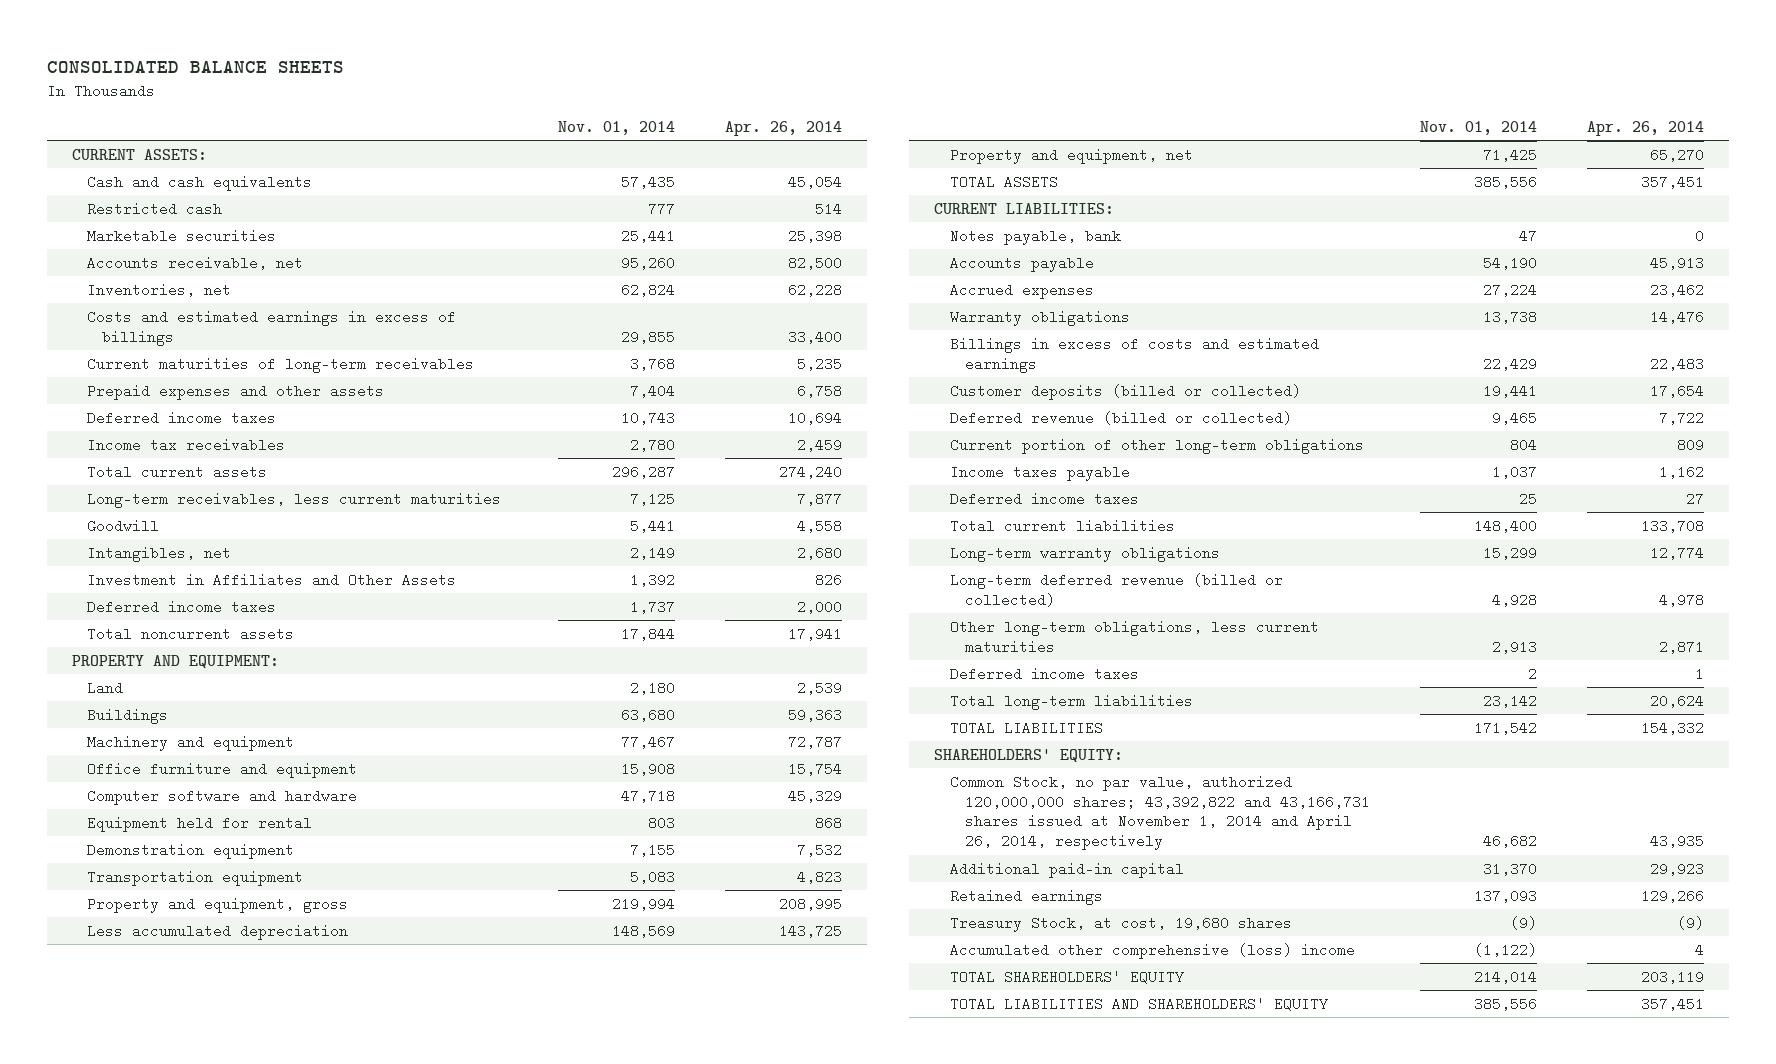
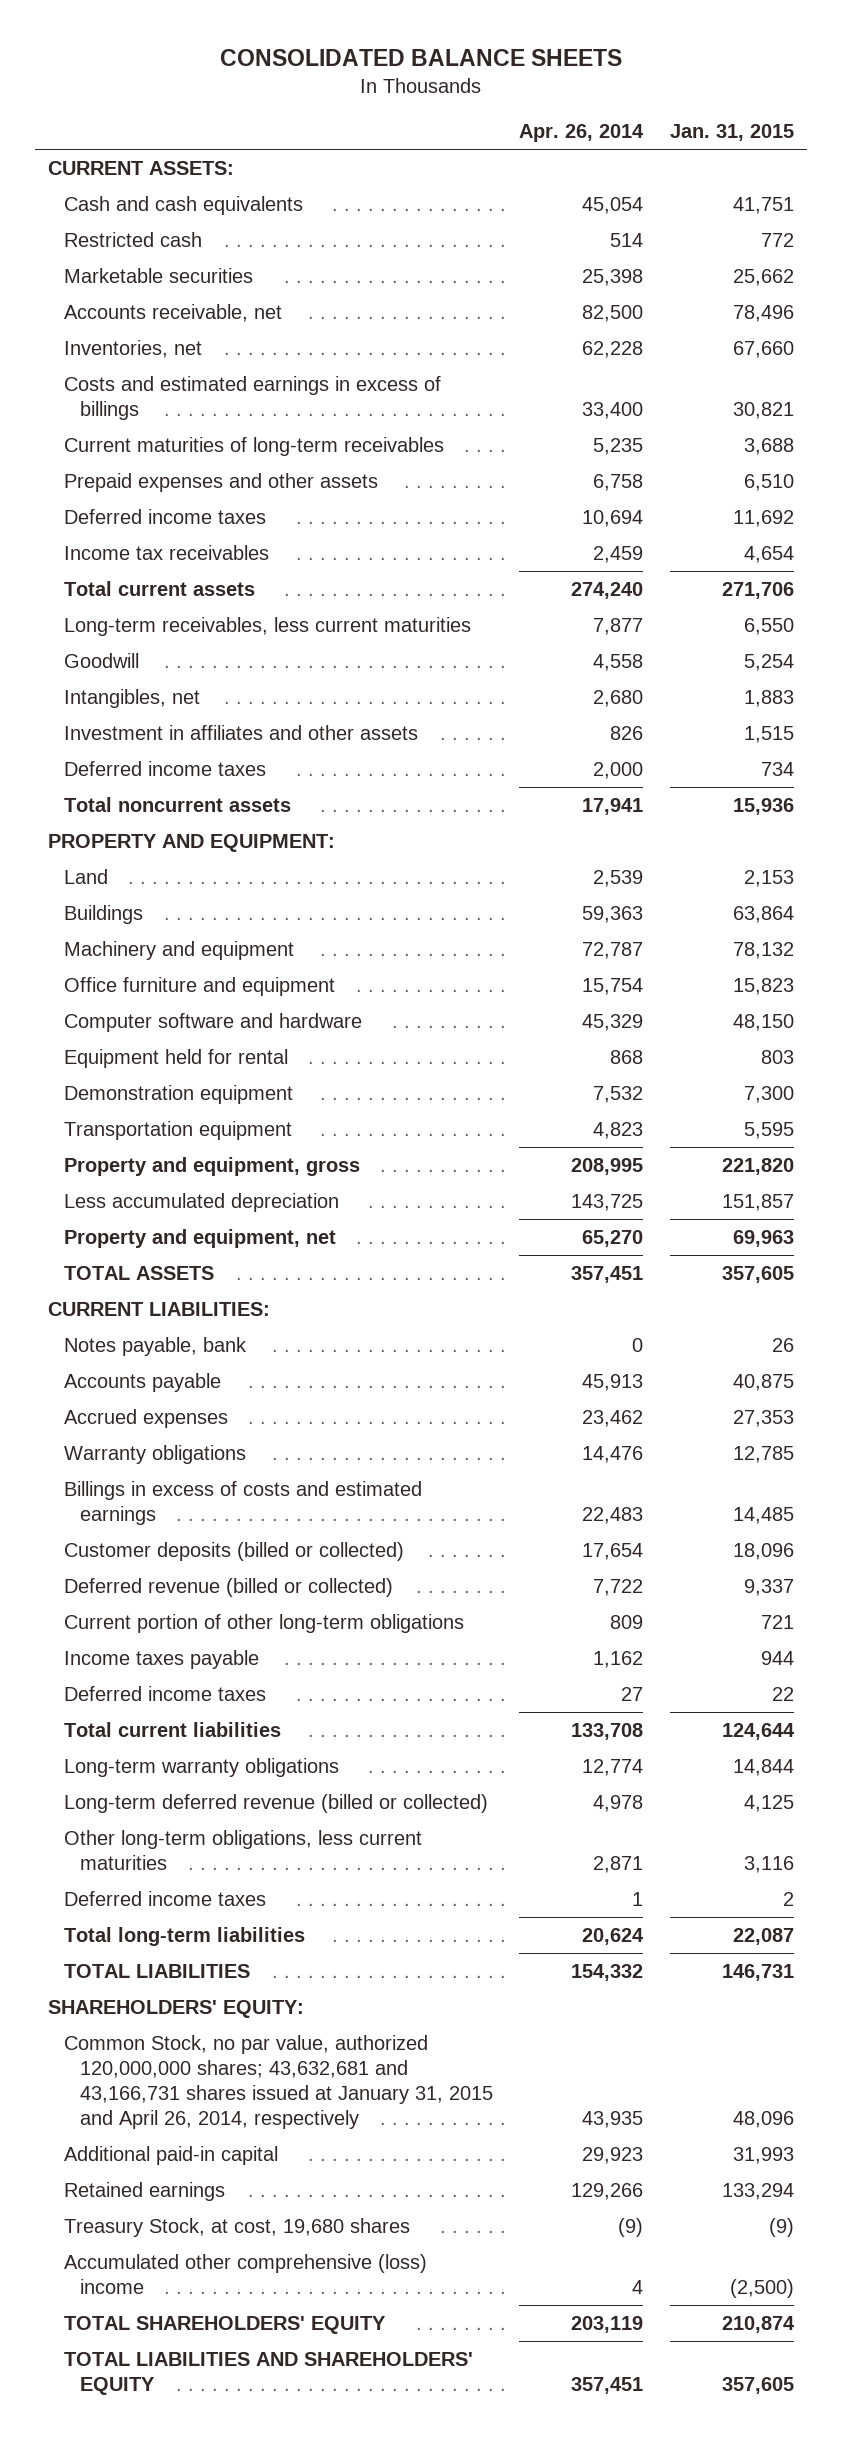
[557,120,675,135] Nov. 01, 2014 -> none
none -> [669,124,794,142] Jan. 31, 2015
[87,572,457,587] Investment in Affiliates and Other Assets -> [64,724,419,740] Investment in affiliates and other assets
[949,774,1371,851] Common Stock, no par value, authorized 120,000,000 shares; 43,392,822 and 43,166,731 shares issued at November 1, 2014 and April 26, 2014, respectively -> [64,2034,494,2129] Common Stock, no par value, authorized 120,000,000 shares; 43,632,681 and 43,166,731 shares issued at January 31, 2015 and April 26, 2014, respectively

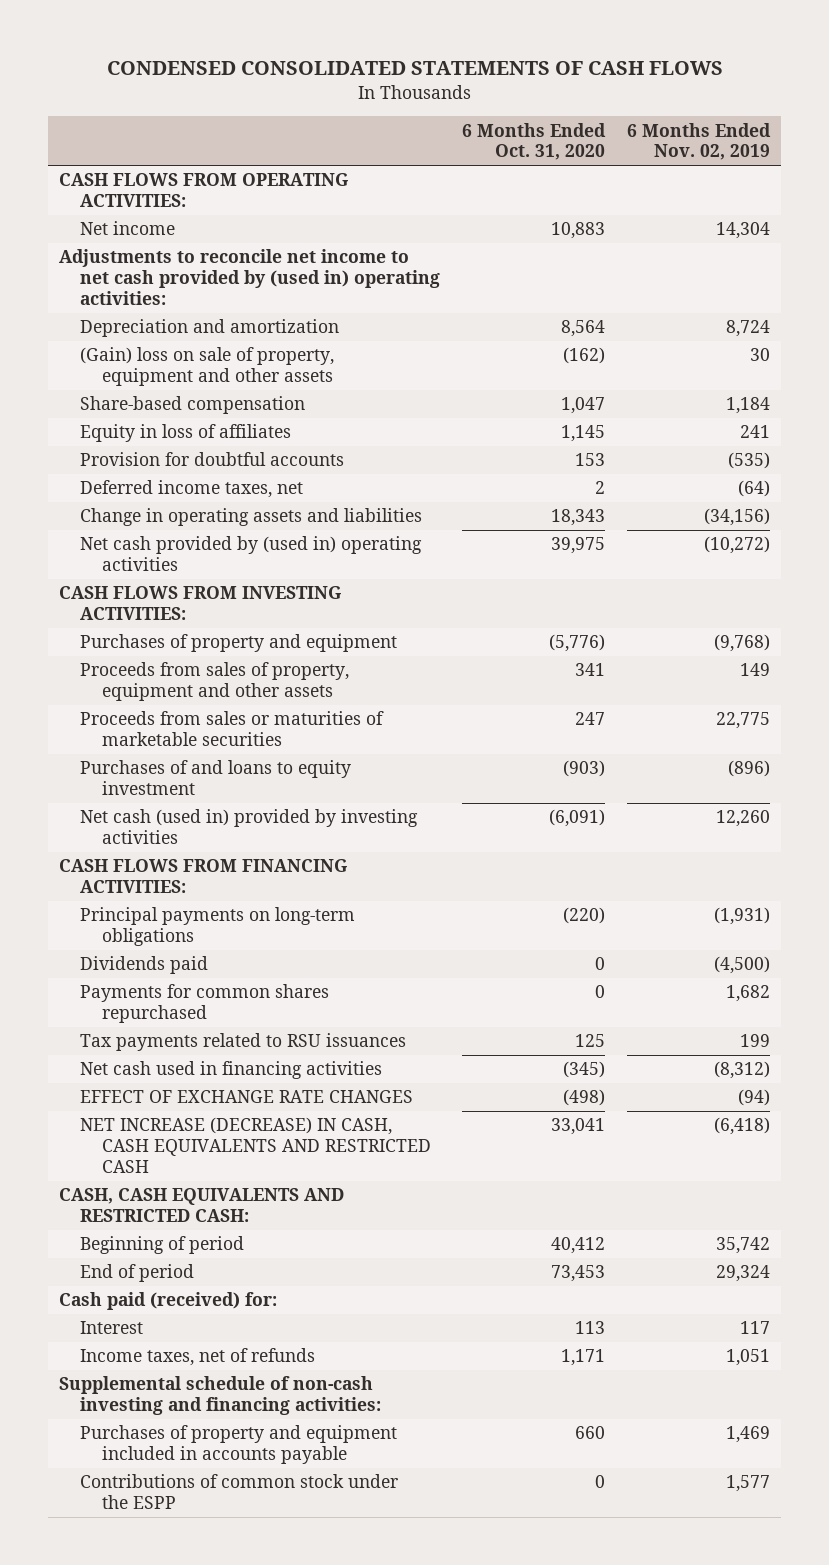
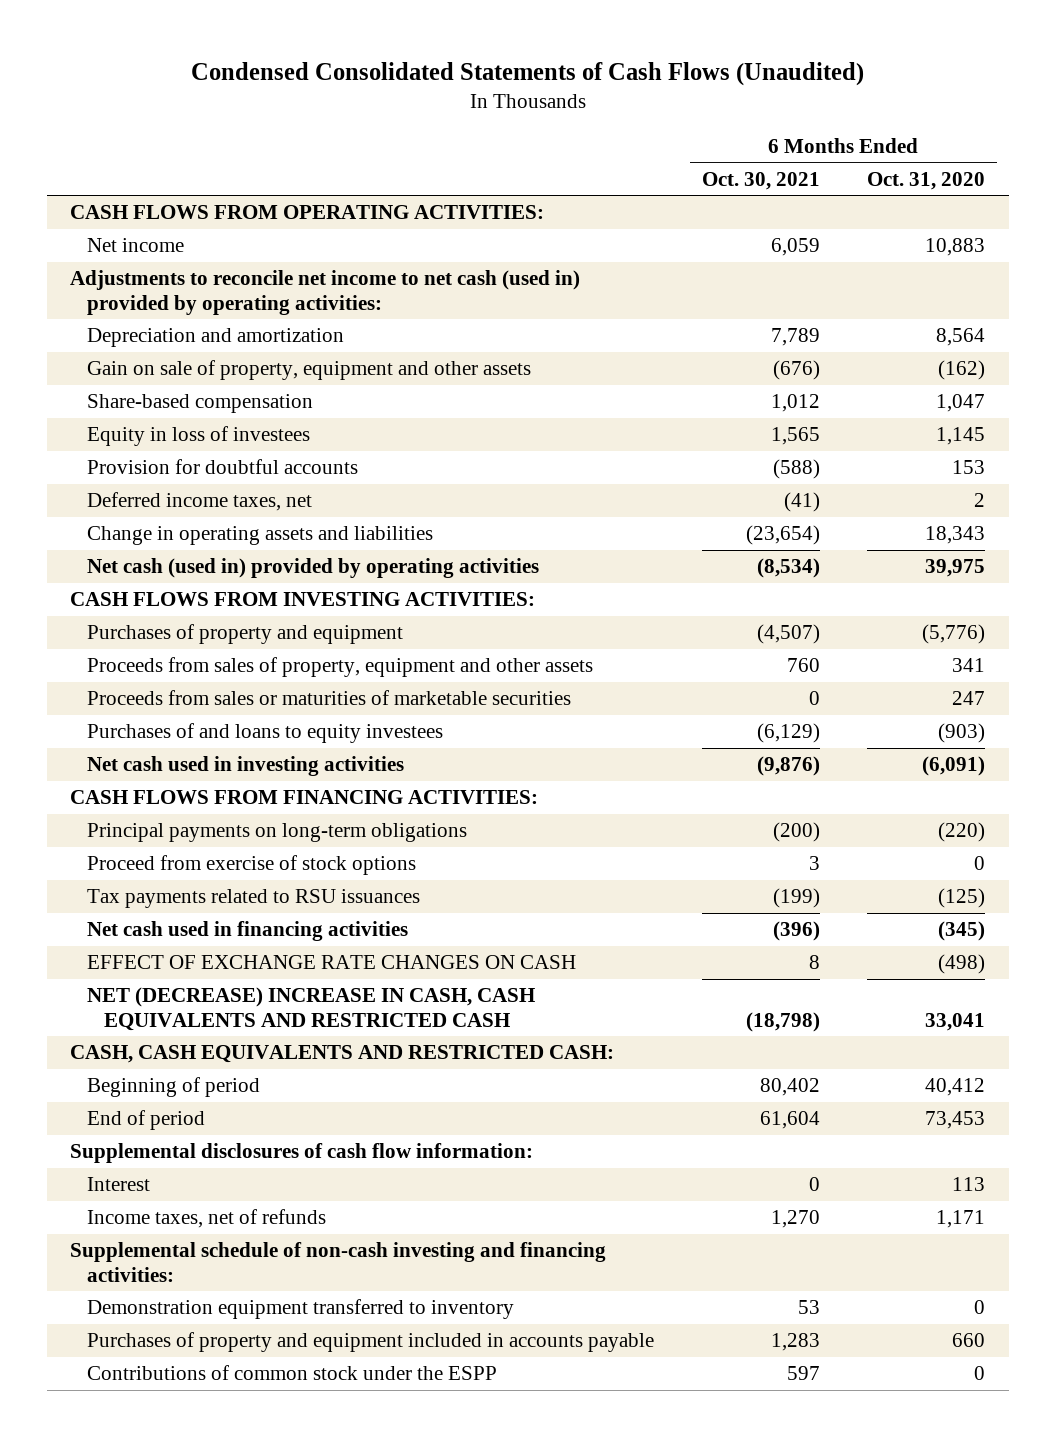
[106,61,723,76] CONDENSED CONSOLIDATED STATEMENTS OF CASH FLOWS -> [190,61,864,86] Condensed Consolidated Statements of Cash Flows (Unaudited)
[627,122,772,161] 6 Months Ended Nov. 02, 2019 -> none
none -> [701,171,820,190] Oct. 30, 2021
[59,249,441,305] Adjustments to reconcile net income to net cash provided by (used in) operating activities: -> [70,270,581,315] Adjustments to reconcile net income to net cash (used in) provided by operating activities:
[80,347,335,387] (Gain) loss on sale of property, equipment and other assets -> [87,360,532,381] Gain on sale of property, equipment and other assets
[80,424,292,443] Equity in loss of affiliates -> [87,426,311,447] Equity in loss of investees
[80,536,423,572] Net cash provided by (used in) operating activities -> [87,558,540,579] Net cash (used in) provided by operating activities
[80,760,352,796] Purchases of and loans to equity investment -> [87,723,444,744] Purchases of and loans to equity investees
[80,809,419,845] Net cash (used in) provided by investing activities -> [87,756,405,777] Net cash used in investing activities
[80,956,209,975] Dividends paid -> none
[80,984,330,1024] Payments for common shares repurchased -> none
none -> [87,855,417,876] Proceed from exercise of stock options
[575,1034,606,1048] 125 -> [937,888,985,909] (125)
[80,1090,414,1104] EFFECT OF EXCHANGE RATE CHANGES -> [87,955,577,970] EFFECT OF EXCHANGE RATE CHANGES ON CASH
[80,1117,431,1173] NET INCREASE (DECREASE) IN CASH, CASH EQUIVALENTS AND RESTRICTED CASH -> [87,987,536,1031] NET (DECREASE) INCREASE IN CASH, CASH EQUIVALENTS AND RESTRICTED CASH
[59,1292,278,1311] Cash paid (received) for: -> none
none -> [70,1143,534,1164] Supplemental disclosures of cash flow information:
none -> [87,1299,515,1320] Demonstration equipment transferred to inventory

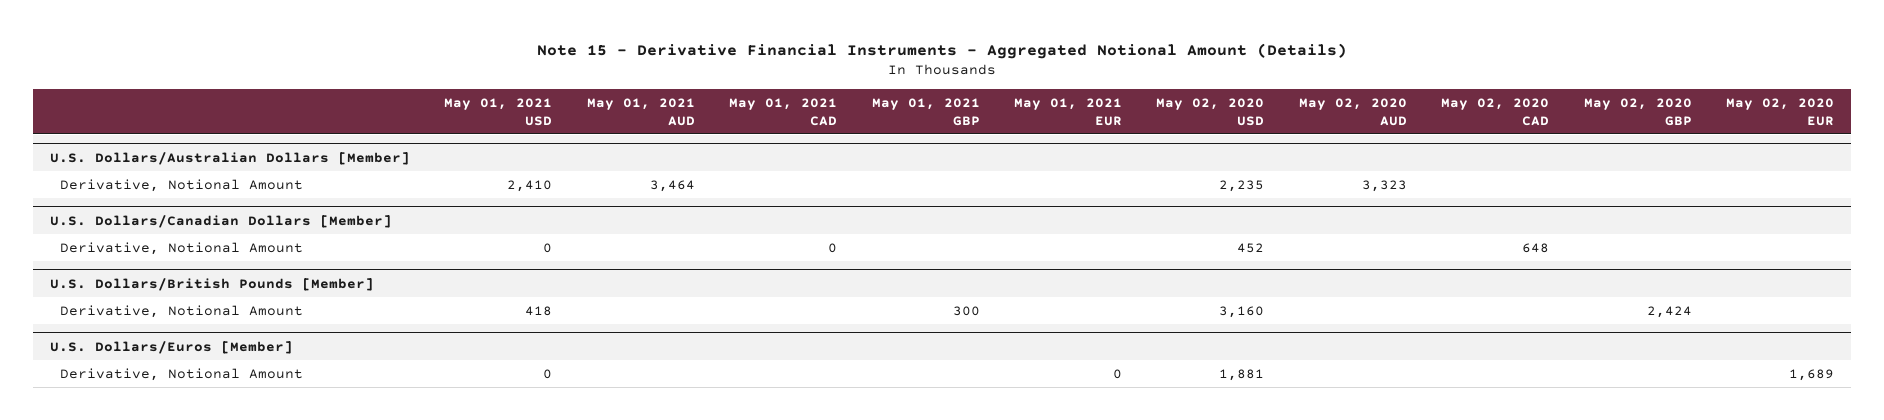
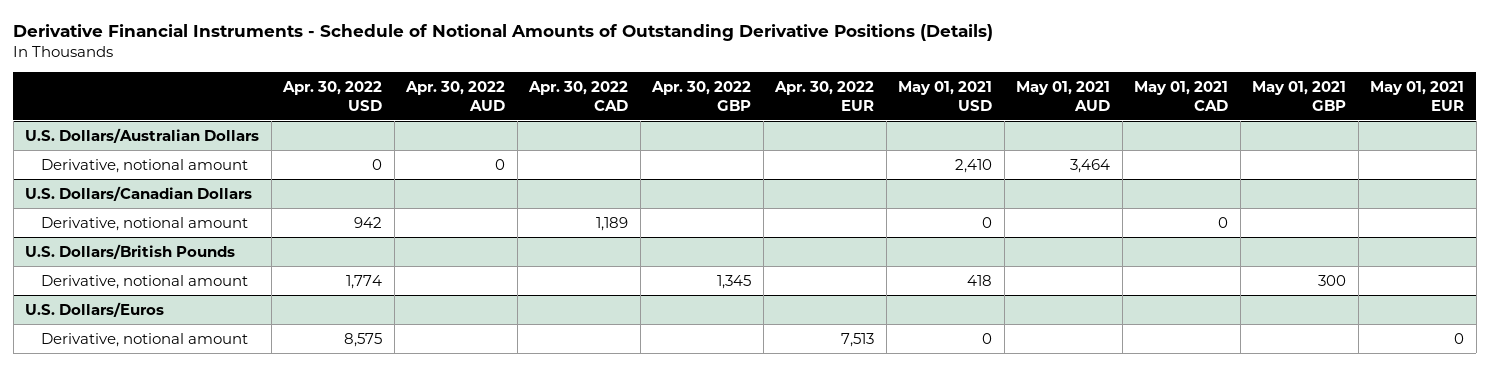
[537,42,1348,59] Note 15 - Derivative Financial Instruments - Aggregated Notional Amount (Details) -> [13,23,994,41] Derivative Financial Instruments - Schedule of Notional Amounts of Outstanding Derivative Positions (Details)
[1156,97,1265,126] May 02, 2020 USD -> none
[1298,97,1407,126] May 02, 2020 AUD -> none
[1441,97,1550,126] May 02, 2020 CAD -> none
[1583,97,1692,126] May 02, 2020 GBP -> none
[1726,97,1835,126] May 02, 2020 EUR -> none
none -> [282,80,383,111] Apr. 30, 2022 USD
none -> [405,80,506,111] Apr. 30, 2022 AUD
none -> [528,80,629,111] Apr. 30, 2022 CAD
none -> [651,80,752,111] Apr. 30, 2022 GBP
none -> [774,80,875,111] Apr. 30, 2022 EUR
[49,151,410,165] U.S. Dollars/Australian Dollars [Member] -> [25,127,260,143] U.S. Dollars/Australian Dollars
[60,178,304,192] Derivative, Notional Amount -> [40,158,248,173] Derivative, notional amount
[49,214,392,228] U.S. Dollars/Canadian Dollars [Member] -> [25,185,253,201] U.S. Dollars/Canadian Dollars
[60,241,304,255] Derivative, Notional Amount -> [40,216,248,231] Derivative, notional amount
[49,277,374,291] U.S. Dollars/British Pounds [Member] -> [25,243,236,259] U.S. Dollars/British Pounds
[60,304,304,318] Derivative, Notional Amount -> [40,274,248,289] Derivative, notional amount
[49,340,293,354] U.S. Dollars/Euros [Member] -> [25,301,165,317] U.S. Dollars/Euros
[60,367,304,381] Derivative, Notional Amount -> [40,332,248,347] Derivative, notional amount

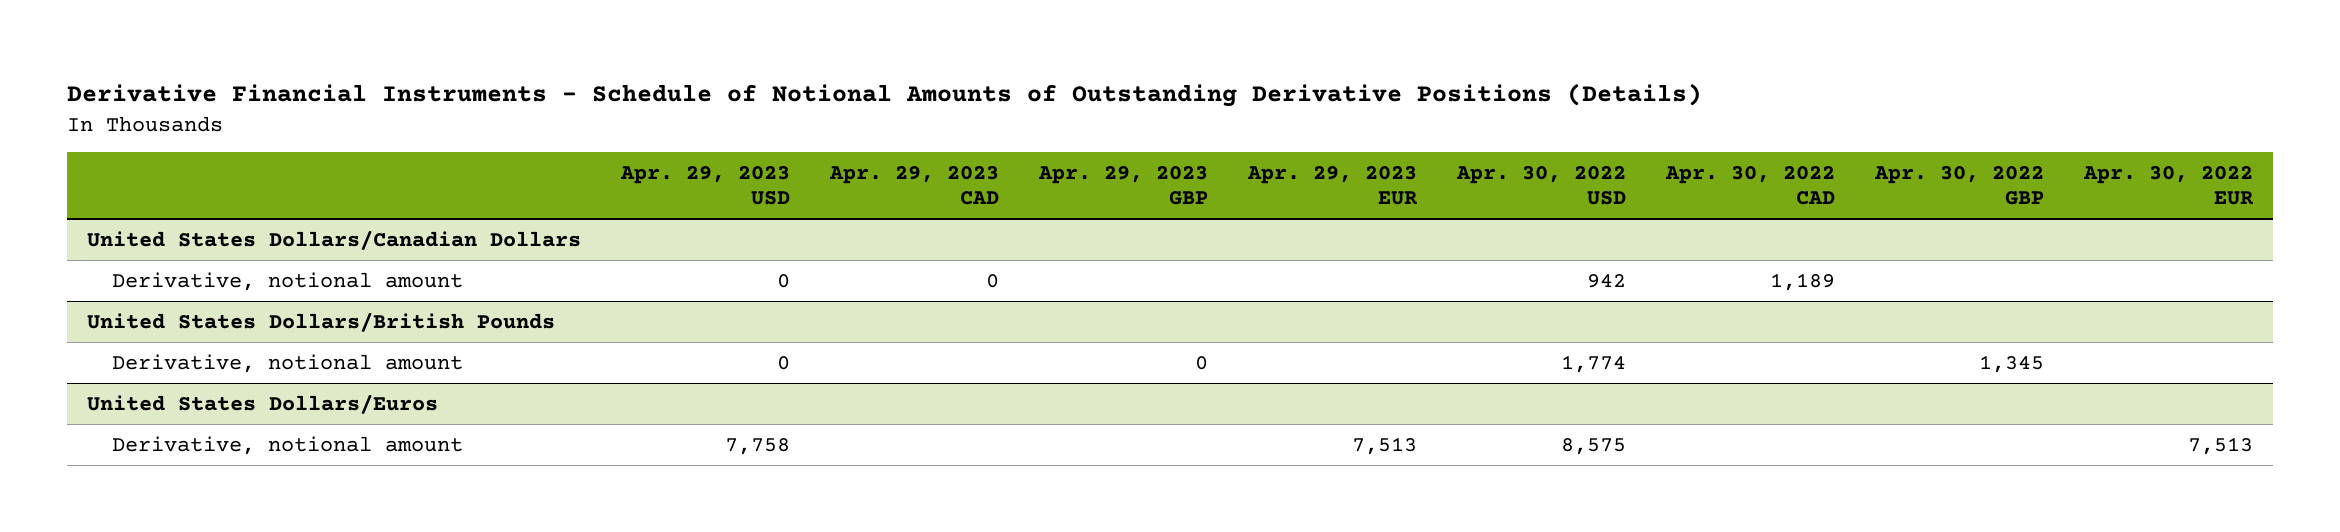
[405,80,506,111] Apr. 30, 2022 AUD -> none
[898,80,993,111] May 01, 2021 USD -> none
[1016,80,1111,111] May 01, 2021 AUD -> none
[1134,80,1229,111] May 01, 2021 CAD -> none
[1252,80,1347,111] May 01, 2021 GBP -> none
[1370,80,1465,111] May 01, 2021 EUR -> none
none -> [620,165,791,206] Apr. 29, 2023 USD
none -> [829,165,1000,206] Apr. 29, 2023 CAD
none -> [1038,165,1209,206] Apr. 29, 2023 GBP
none -> [1247,165,1418,206] Apr. 29, 2023 EUR
[25,127,260,143] U.S. Dollars/Australian Dollars -> none
[40,158,248,173] Derivative, notional amount -> none
[25,185,253,201] U.S. Dollars/Canadian Dollars -> [87,229,582,250] United States Dollars/Canadian Dollars
[25,243,236,259] U.S. Dollars/British Pounds -> [87,311,556,332] United States Dollars/British Pounds
[25,301,165,317] U.S. Dollars/Euros -> [87,393,439,414] United States Dollars/Euros

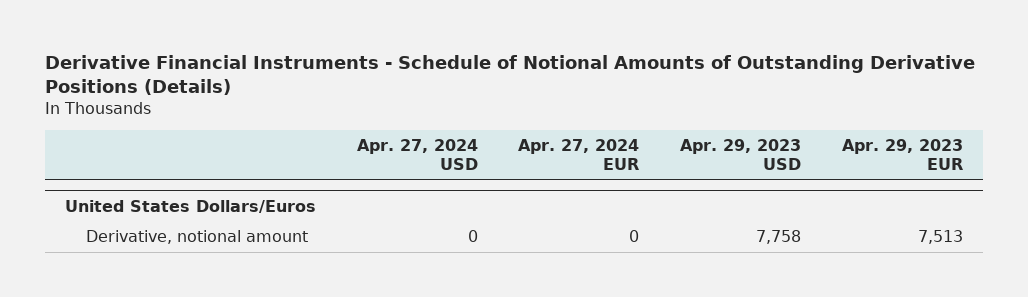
[829,165,1000,206] Apr. 29, 2023 CAD -> none
[1038,165,1209,206] Apr. 29, 2023 GBP -> none
[1456,165,1627,206] Apr. 30, 2022 USD -> none
[1665,165,1836,206] Apr. 30, 2022 CAD -> none
[1874,165,2045,206] Apr. 30, 2022 GBP -> none
[2083,165,2254,206] Apr. 30, 2022 EUR -> none
none -> [356,138,478,170] Apr. 27, 2024 USD
none -> [518,138,640,170] Apr. 27, 2024 EUR
[87,229,582,250] United States Dollars/Canadian Dollars -> none
[111,271,463,291] Derivative, notional amount -> none
[87,311,556,332] United States Dollars/British Pounds -> none
[111,353,463,373] Derivative, notional amount -> none

